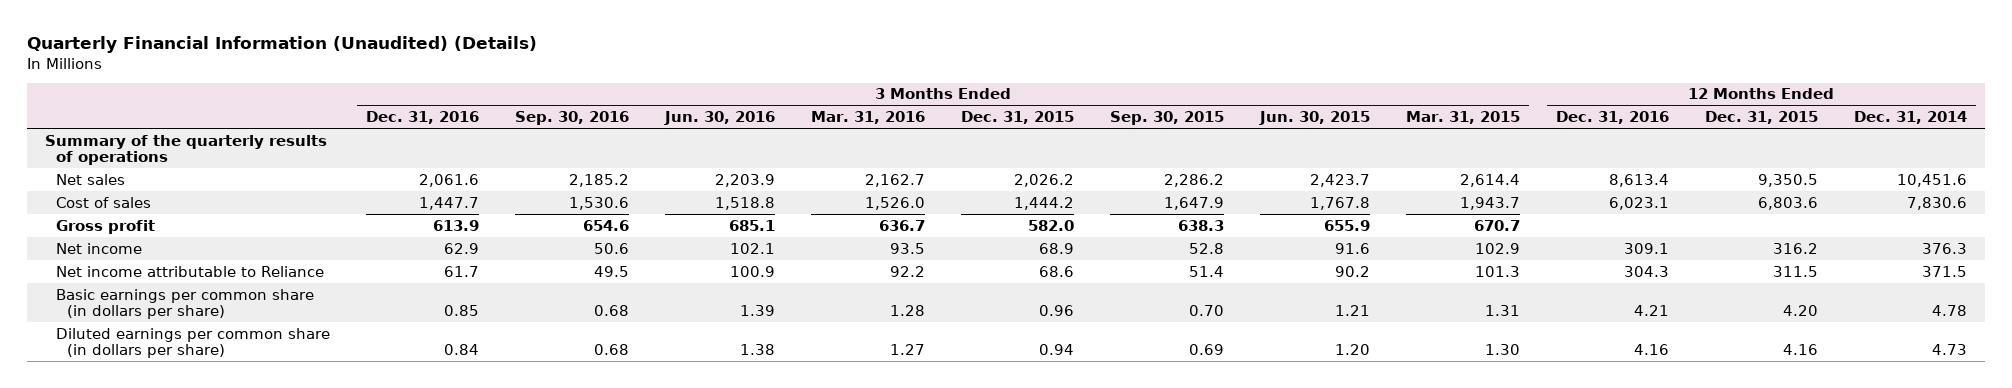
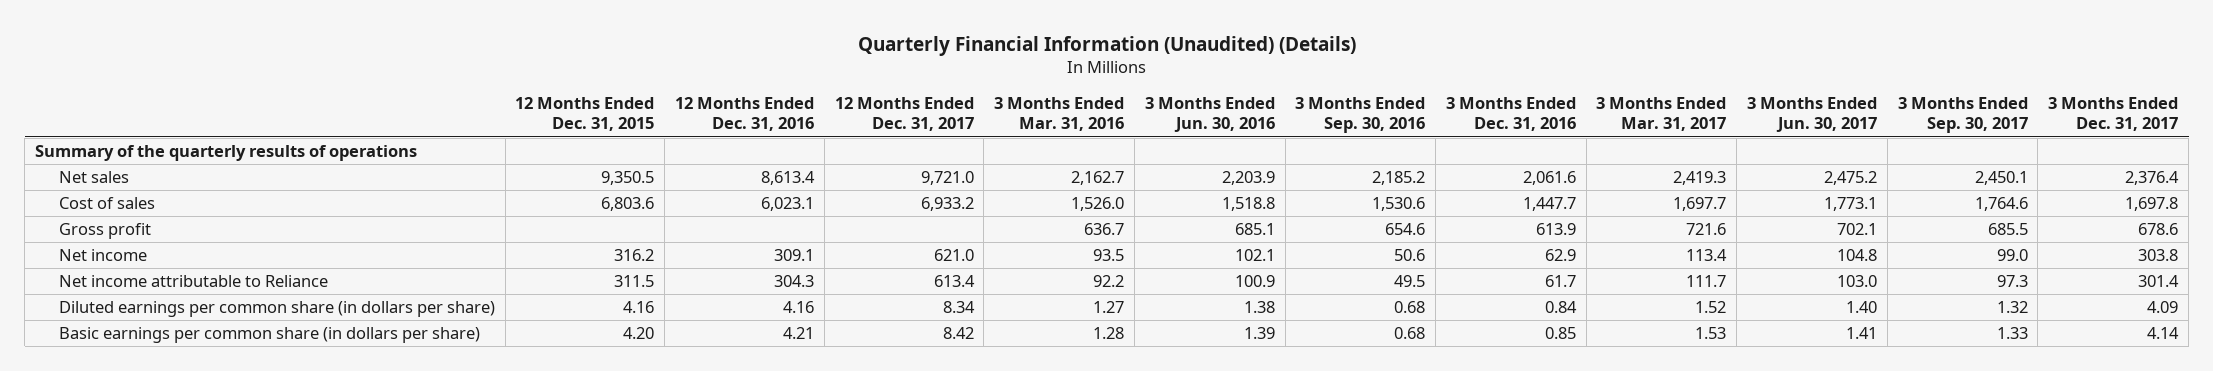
[960,110,1074,124] Dec. 31, 2015 -> none
[1109,110,1224,125] Sep. 30, 2015 -> none
[1258,110,1370,125] Jun. 30, 2015 -> none
[1405,110,1520,124] Mar. 31, 2015 -> none
[1853,110,1967,124] Dec. 31, 2014 -> none
none -> [834,97,974,132] 12 Months Ended Dec. 31, 2017
none -> [1596,97,1727,132] 3 Months Ended Mar. 31, 2017
none -> [1747,97,1878,133] 3 Months Ended Jun. 30, 2017
none -> [1897,97,2028,134] 3 Months Ended Sep. 30, 2017
none -> [2048,97,2179,132] 3 Months Ended Dec. 31, 2017
[55,288,314,320] Basic earnings per common share (in dollars per share) -> [58,327,480,344] Basic earnings per common share (in dollars per share)

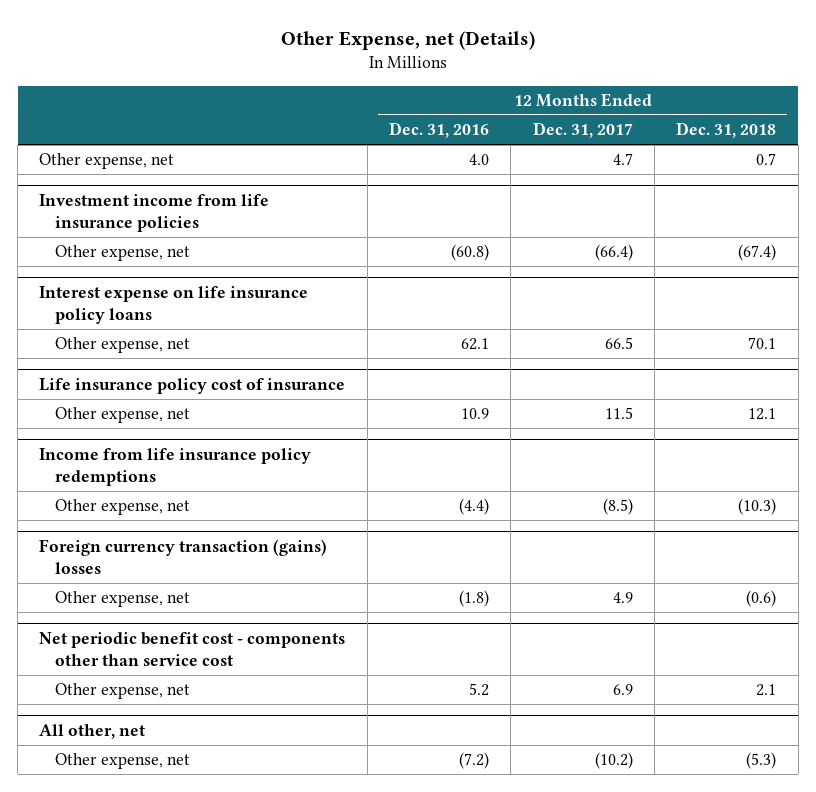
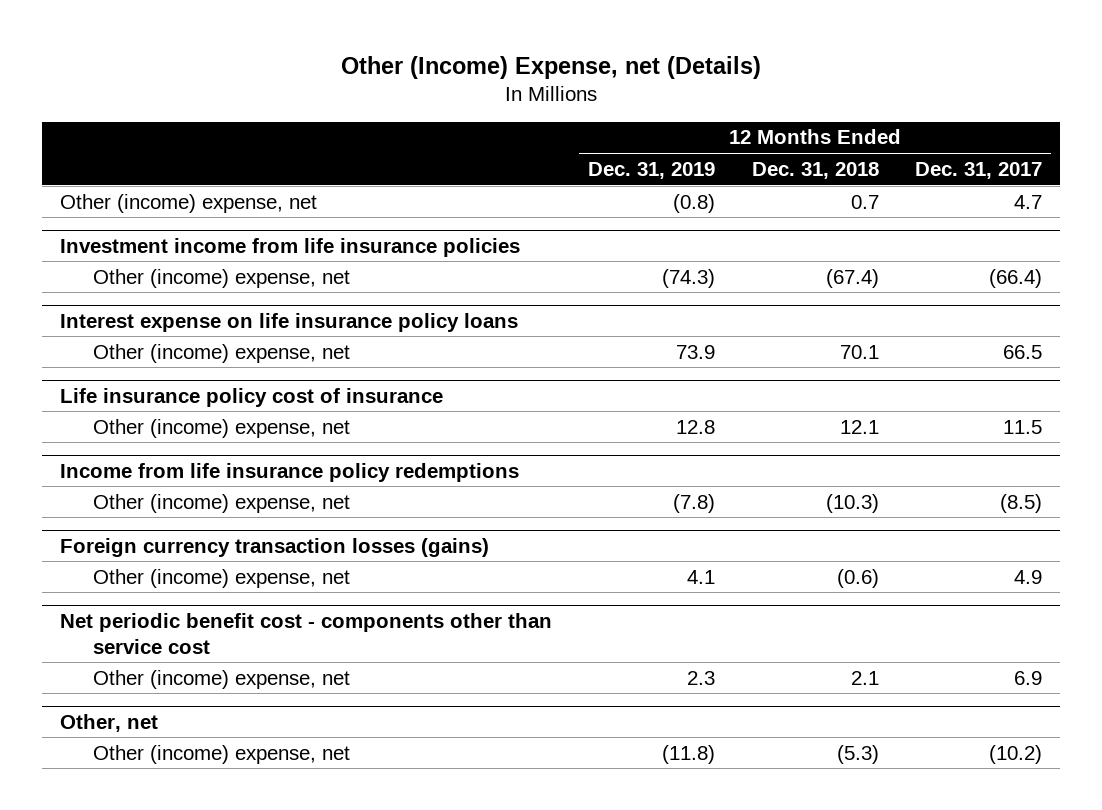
[280,30,535,50] Other Expense, net (Details) -> [341,55,762,79] Other (Income) Expense, net (Details)
[389,122,490,139] Dec. 31, 2016 -> none
none -> [588,161,716,179] Dec. 31, 2019
[39,153,175,170] Other expense, net -> [60,193,318,213] Other (income) expense, net
[55,245,191,262] Other expense, net -> [92,268,350,288] Other (income) expense, net
[55,337,191,354] Other expense, net -> [92,343,350,363] Other (income) expense, net
[55,407,191,424] Other expense, net -> [92,418,350,438] Other (income) expense, net
[55,499,191,516] Other expense, net -> [92,493,350,513] Other (income) expense, net
[39,538,328,575] Foreign currency transaction (gains) losses -> [60,537,490,557] Foreign currency transaction losses (gains)
[55,591,191,608] Other expense, net -> [92,568,350,588] Other (income) expense, net
[55,683,191,700] Other expense, net -> [92,669,350,689] Other (income) expense, net
[39,723,146,739] All other, net -> [60,713,159,732] Other, net
[55,753,191,770] Other expense, net -> [92,744,350,764] Other (income) expense, net

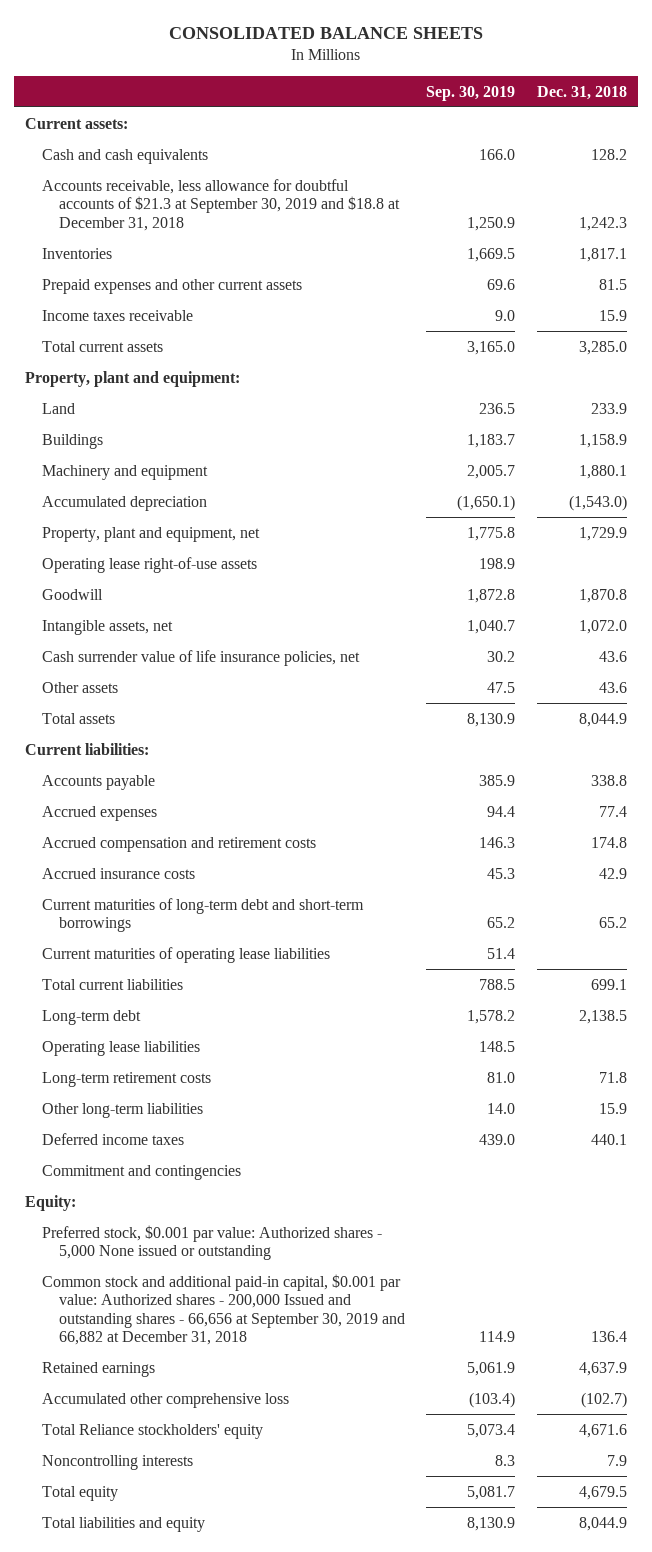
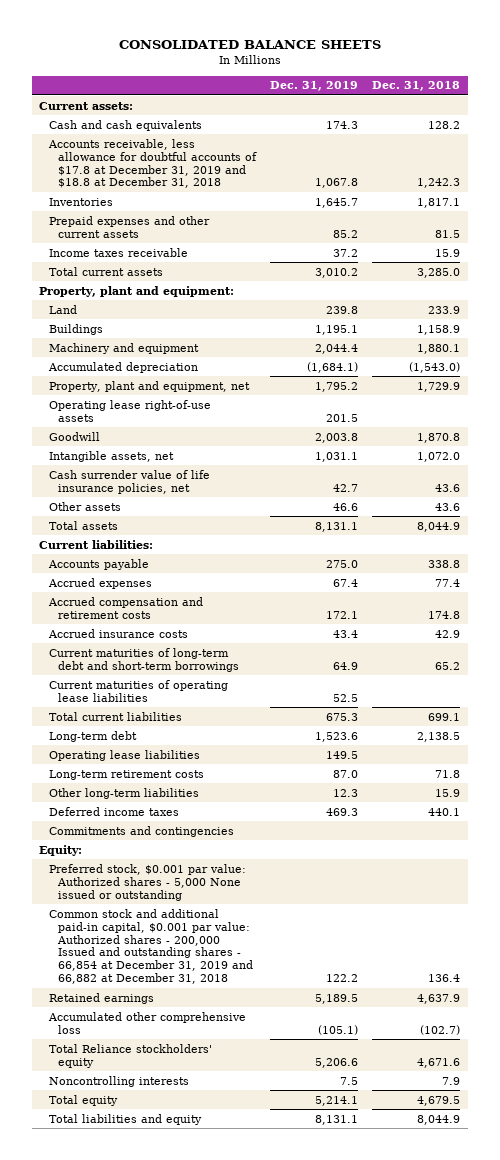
[426,85,516,101] Sep. 30, 2019 -> none
none -> [270,81,359,92] Dec. 31, 2019
[41,178,400,231] Accounts receivable, less allowance for doubtful accounts of $21.3 at September 30, 2019 and $18.8 at December 31, 2018 -> [47,138,257,189] Accounts receivable, less allowance for doubtful accounts of $17.8 at December 31, 2019 and $18.8 at December 31, 2018
[41,1164,241,1180] Commitment and contingencies -> [48,825,234,837] Commitments and contingencies
[41,1273,405,1346] Common stock and additional paid-in capital, $0.001 par value: Authorized shares - 200,000 Issued and outstanding shares - 66,656 at September 30, 2019 and 66,882 at December 31, 2018 -> [48,908,253,985] Common stock and additional paid-in capital, $0.001 par value: Authorized shares - 200,000 Issued and outstanding shares - 66,854 at December 31, 2019 and 66,882 at December 31, 2018

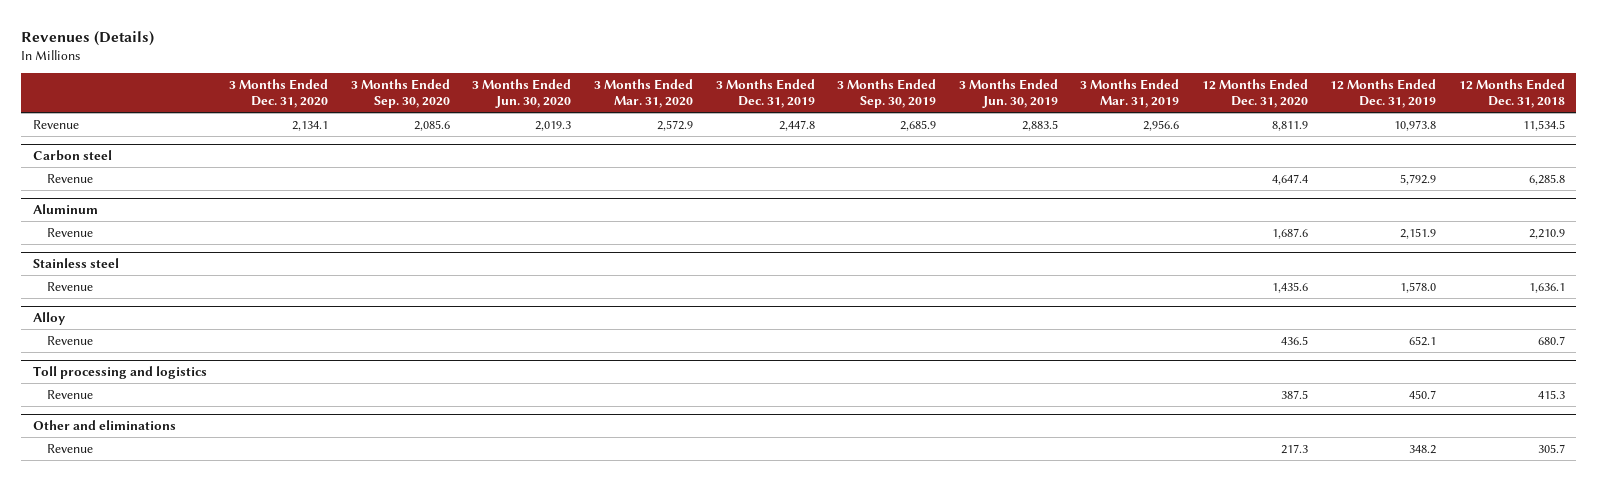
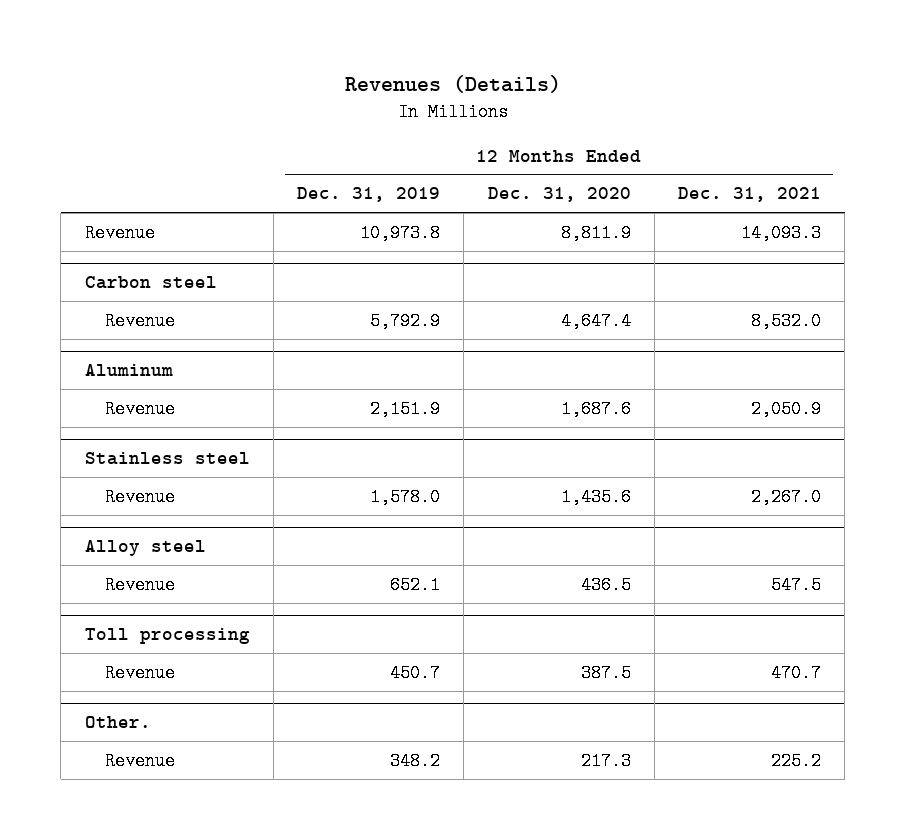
[229,78,329,109] 3 Months Ended Dec. 31, 2020 -> none
[350,78,450,109] 3 Months Ended Sep. 30, 2020 -> none
[472,78,572,109] 3 Months Ended Jun. 30, 2020 -> none
[593,78,693,109] 3 Months Ended Mar. 31, 2020 -> none
[715,78,815,109] 3 Months Ended Dec. 31, 2019 -> none
[837,78,937,109] 3 Months Ended Sep. 30, 2019 -> none
[958,78,1058,109] 3 Months Ended Jun. 30, 2019 -> none
[1080,78,1180,109] 3 Months Ended Mar. 31, 2019 -> none
[1459,78,1566,109] 12 Months Ended Dec. 31, 2018 -> none
none -> [678,187,822,203] Dec. 31, 2021
[32,311,65,325] Alloy -> [84,539,206,556] Alloy steel
[32,365,207,379] Toll processing and logistics -> [84,627,250,644] Toll processing
[32,419,176,430] Other and eliminations -> [84,715,151,728] Other.

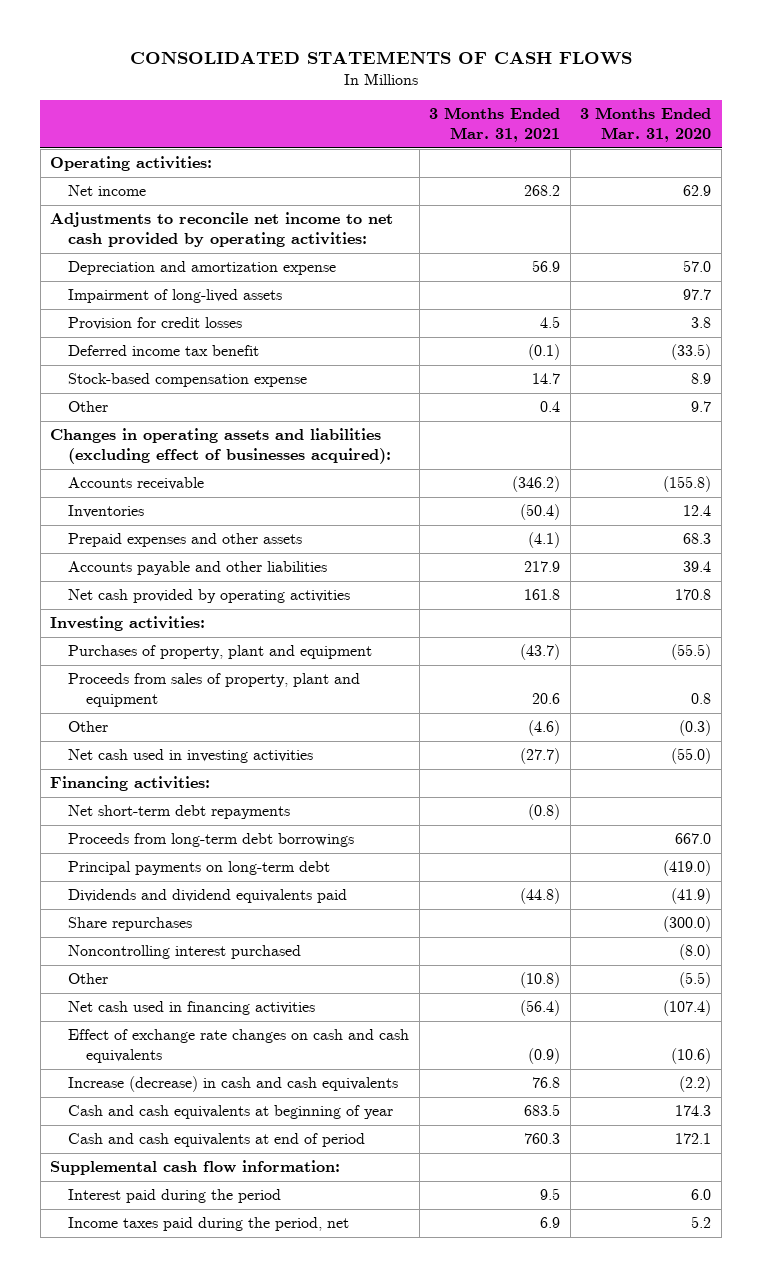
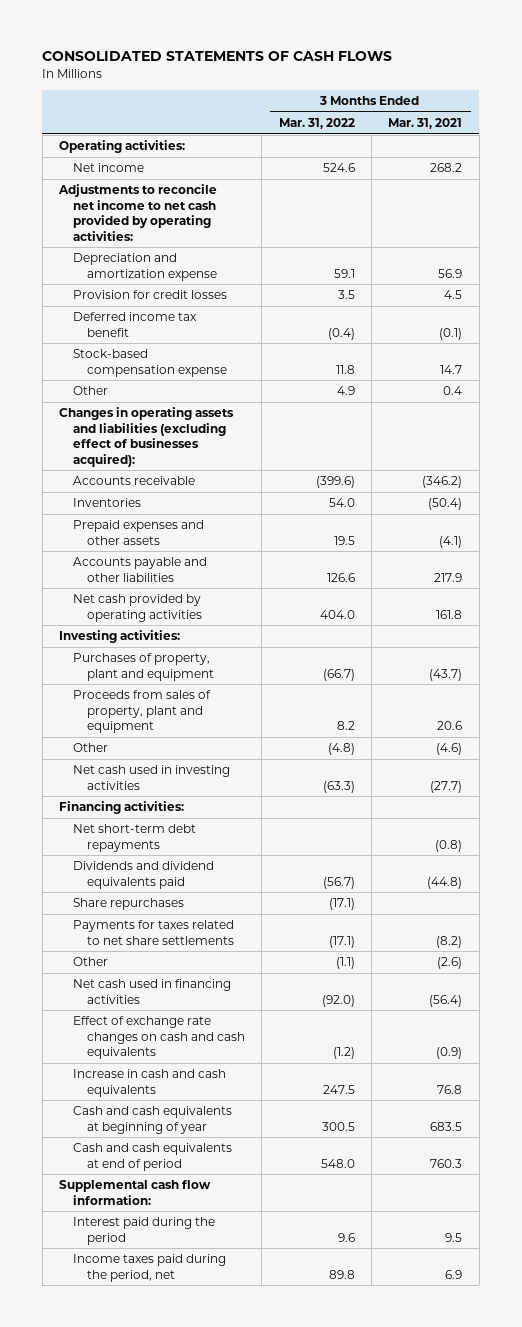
[580,107,712,143] 3 Months Ended Mar. 31, 2020 -> none
none -> [278,118,355,130] Mar. 31, 2022
[67,289,282,304] Impairment of long-lived assets -> none
[67,833,354,848] Proceeds from long-term debt borrowings -> none
[67,861,330,876] Principal payments on long-term debt -> none
[67,945,301,960] Noncontrolling interest purchased -> none
none -> [73,920,235,945] Payments for taxes related to net share settlements
[520,972,561,989] (10.8) -> [437,957,463,970] (2.6)
[67,1076,398,1093] Increase (decrease) in cash and cash equivalents -> [73,1069,227,1097] Increase in cash and cash equivalents

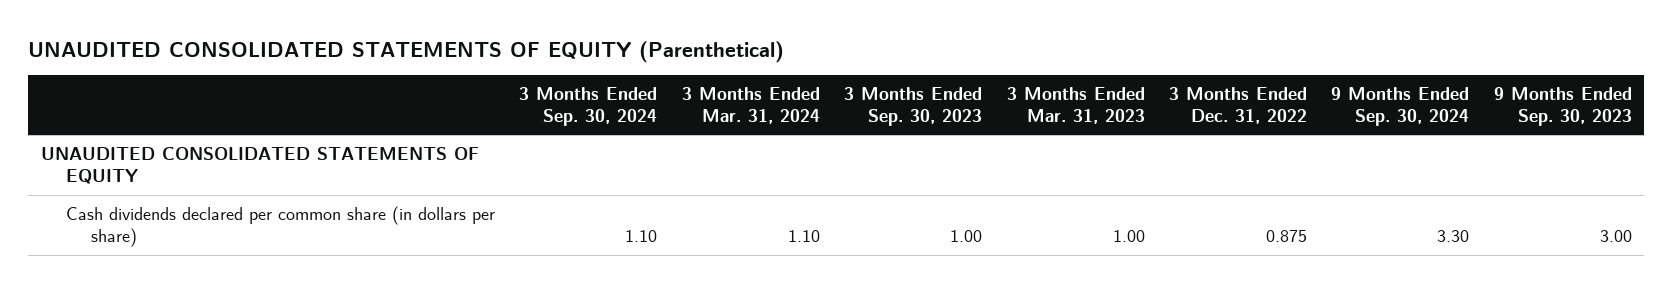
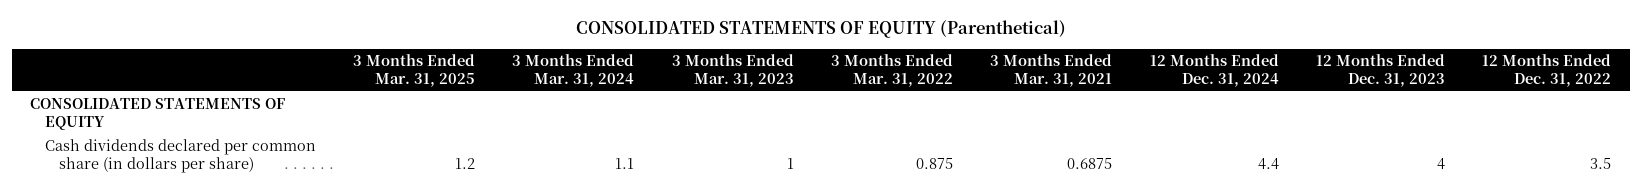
[28,40,785,63] UNAUDITED CONSOLIDATED STATEMENTS OF EQUITY (Parenthetical) -> [575,20,1066,39] CONSOLIDATED STATEMENTS OF EQUITY (Parenthetical)
[519,86,658,127] 3 Months Ended Sep. 30, 2024 -> none
[844,86,983,127] 3 Months Ended Sep. 30, 2023 -> none
[1169,86,1308,125] 3 Months Ended Dec. 31, 2022 -> none
[1331,86,1470,127] 9 Months Ended Sep. 30, 2024 -> none
[1493,86,1632,127] 9 Months Ended Sep. 30, 2023 -> none
none -> [352,53,475,88] 3 Months Ended Mar. 31, 2025
none -> [830,53,953,88] 3 Months Ended Mar. 31, 2022
none -> [990,53,1113,88] 3 Months Ended Mar. 31, 2021
none -> [1149,53,1279,88] 12 Months Ended Dec. 31, 2024
none -> [1316,53,1446,88] 12 Months Ended Dec. 31, 2023
none -> [1482,53,1612,88] 12 Months Ended Dec. 31, 2022
[40,146,479,185] UNAUDITED CONSOLIDATED STATEMENTS OF EQUITY -> [30,98,286,131] CONSOLIDATED STATEMENTS OF EQUITY
[787,230,820,243] 1.10 -> [615,158,635,170] 1.1
[1112,230,1145,243] 1.00 -> [786,158,794,170] 1

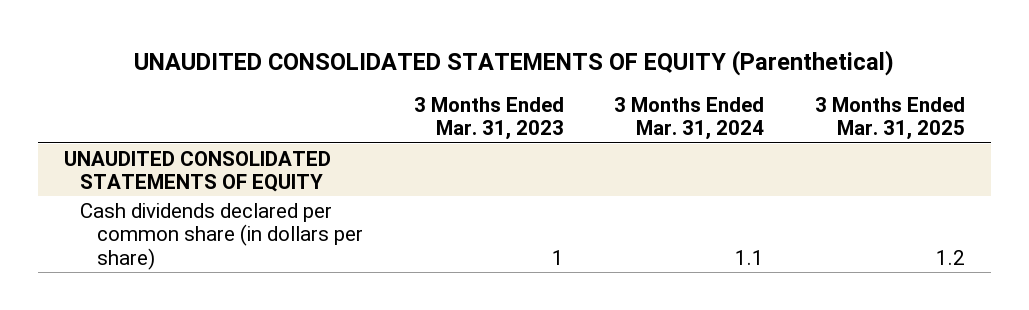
[575,20,1066,39] CONSOLIDATED STATEMENTS OF EQUITY (Parenthetical) -> [134,49,895,76] UNAUDITED CONSOLIDATED STATEMENTS OF EQUITY (Parenthetical)
[830,53,953,88] 3 Months Ended Mar. 31, 2022 -> none
[990,53,1113,88] 3 Months Ended Mar. 31, 2021 -> none
[1149,53,1279,88] 12 Months Ended Dec. 31, 2024 -> none
[1316,53,1446,88] 12 Months Ended Dec. 31, 2023 -> none
[1482,53,1612,88] 12 Months Ended Dec. 31, 2022 -> none
[30,98,286,131] CONSOLIDATED STATEMENTS OF EQUITY -> [63,150,331,193] UNAUDITED CONSOLIDATED STATEMENTS OF EQUITY

